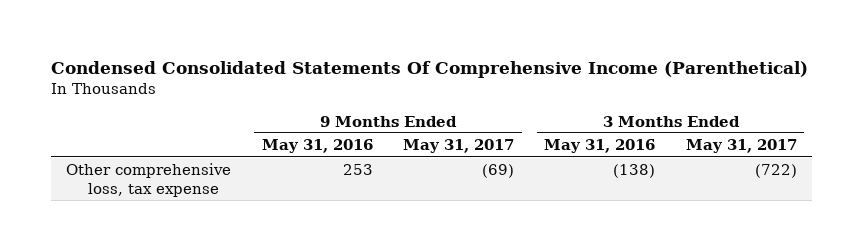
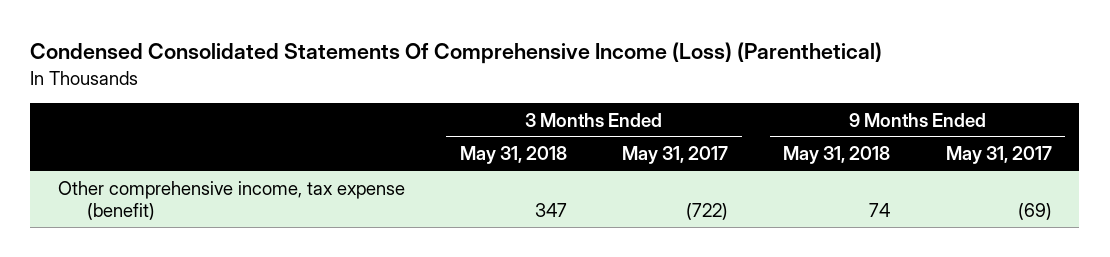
[51,61,809,79] Condensed Consolidated Statements Of Comprehensive Income (Parenthetical) -> [30,42,883,65] Condensed Consolidated Statements Of Comprehensive Income (Loss) (Parenthetical)
[261,139,373,154] May 31, 2016 -> none
[544,139,656,154] May 31, 2016 -> none
none -> [460,146,568,165] May 31, 2018
none -> [783,146,891,165] May 31, 2018
[66,163,232,197] Other comprehensive loss, tax expense -> [58,180,406,221] Other comprehensive income, tax expense (benefit)

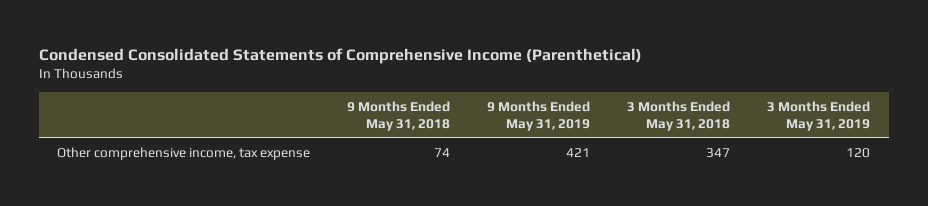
[30,42,883,65] Condensed Consolidated Statements Of Comprehensive Income (Loss) (Parenthetical) -> [38,47,642,64] Condensed Consolidated Statements of Comprehensive Income (Parenthetical)
[622,146,729,165] May 31, 2017 -> none
[945,146,1052,165] May 31, 2017 -> none
none -> [487,100,591,132] 9 Months Ended May 31, 2019
none -> [767,100,871,132] 3 Months Ended May 31, 2019
[58,180,406,221] Other comprehensive income, tax expense (benefit) -> [57,147,311,161] Other comprehensive income, tax expense

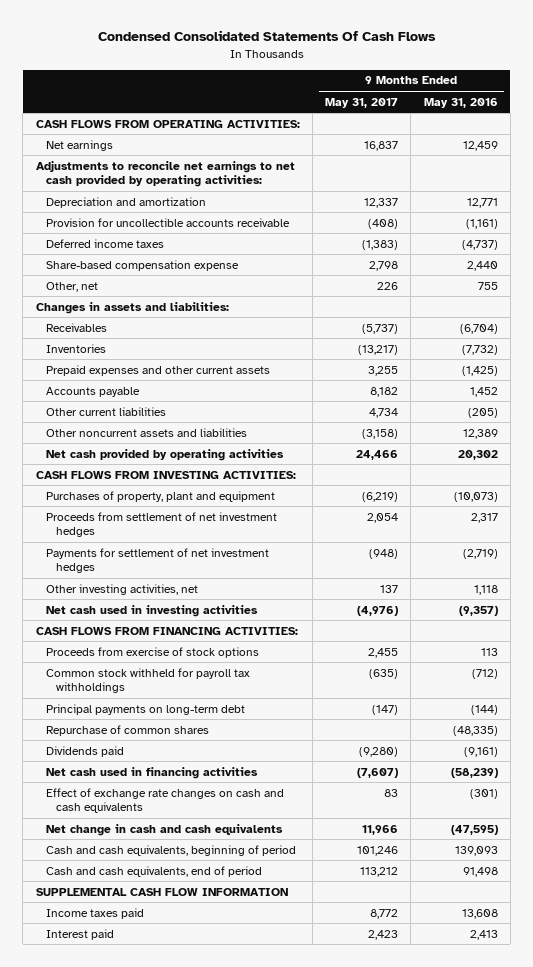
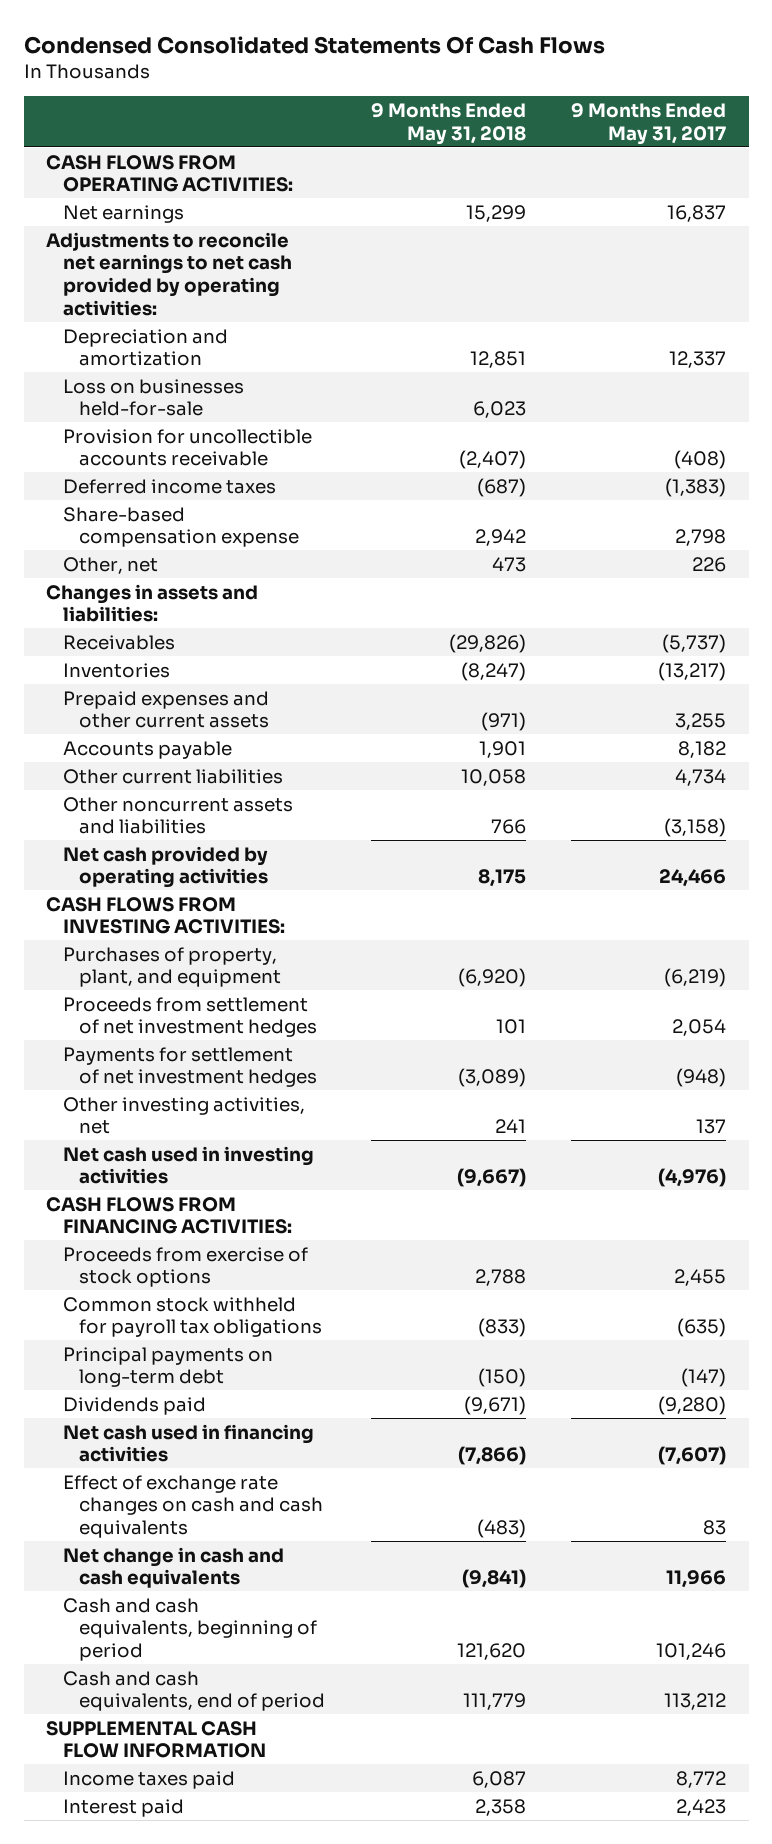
[423,97,498,108] May 31, 2016 -> none
none -> [370,102,526,145] 9 Months Ended May 31, 2018
none -> [62,378,244,417] Loss on businesses held-for-sale
[45,490,275,502] Purchases of property, plant and equipment -> [62,946,282,988] Purchases of property, plant, and equipment
[45,667,250,694] Common stock withheld for payroll tax withholdings -> [62,1296,323,1338] Common stock withheld for payroll tax obligations
[45,724,209,736] Repurchase of common shares -> none

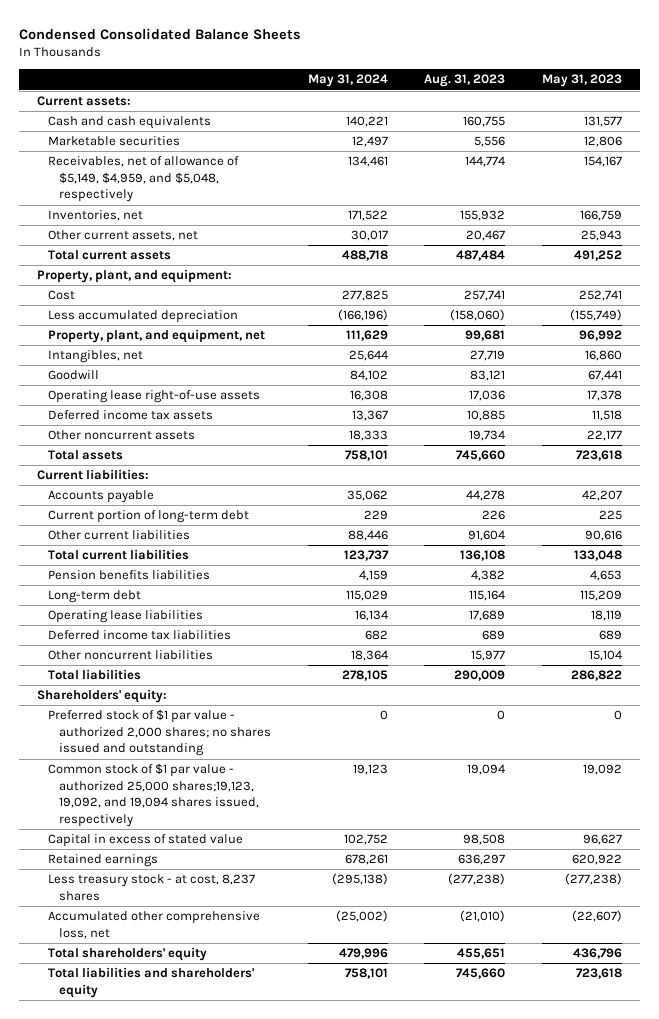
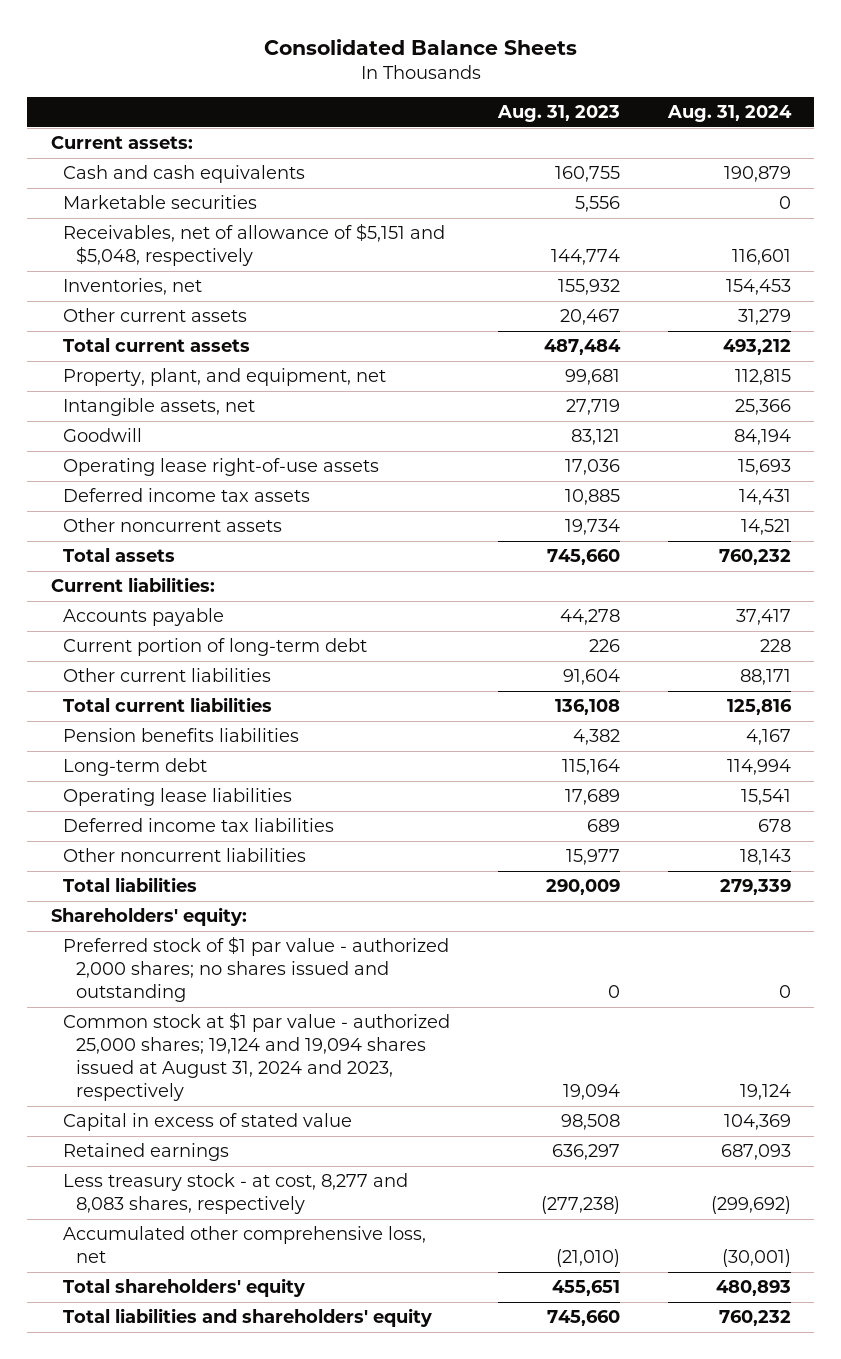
[19,28,302,41] Condensed Consolidated Balance Sheets -> [263,38,577,55] Consolidated Balance Sheets
[307,74,388,88] May 31, 2024 -> none
[541,74,622,88] May 31, 2023 -> none
none -> [666,104,792,122] Aug. 31, 2024
[48,156,240,203] Receivables, net of allowance of $5,149, $4,959, and $5,048, respectively -> [63,223,446,267] Receivables, net of allowance of $5,151 and $5,048, respectively
[48,230,199,242] Other current assets, net -> [63,308,248,323] Other current assets
[37,269,233,284] Property, plant, and equipment: -> none
[48,290,76,301] Cost -> none
[48,310,239,324] Less accumulated depreciation -> none
[48,350,144,364] Intangibles, net -> [63,398,256,417] Intangible assets, net
[48,763,260,827] Common stock of $1 par value - authorized 25,000 shares;19,123, 19,092, and 19,094 shares issued, respectively -> [63,1012,451,1102] Common stock at $1 par value - authorized 25,000 shares; 19,124 and 19,094 shares issued at August 31, 2024 and 2023, respectively
[48,874,256,901] Less treasury stock - at cost, 8,237 shares -> [63,1173,409,1215] Less treasury stock - at cost, 8,277 and 8,083 shares, respectively

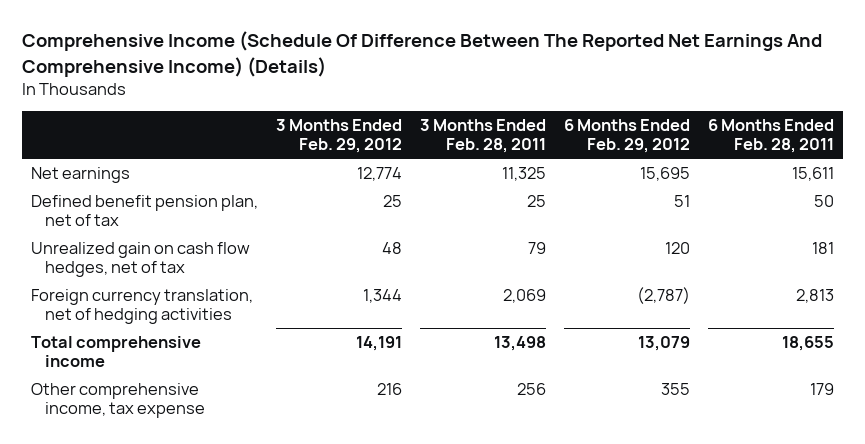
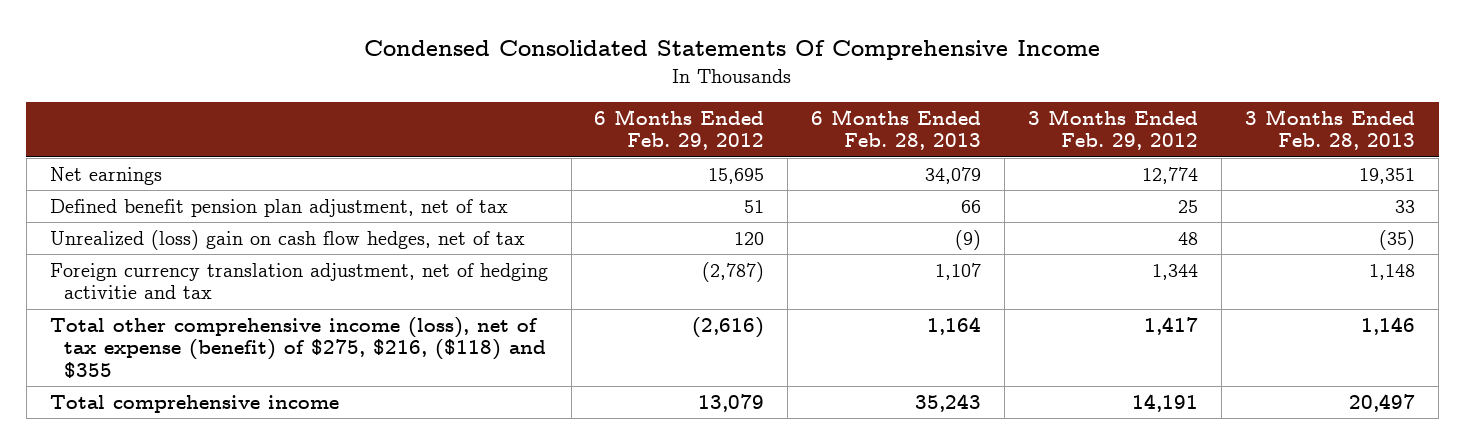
[22,31,823,77] Comprehensive Income (Schedule Of Difference Between The Reported Net Earnings And Comprehensive Income) (Details) -> [364,40,1101,61] Condensed Consolidated Statements Of Comprehensive Income
[419,118,546,154] 3 Months Ended Feb. 28, 2011 -> none
[707,118,834,154] 6 Months Ended Feb. 28, 2011 -> none
none -> [811,108,982,151] 6 Months Ended Feb. 28, 2013
none -> [1245,108,1416,151] 3 Months Ended Feb. 28, 2013
[30,194,258,227] Defined benefit pension plan, net of tax -> [49,198,508,217] Defined benefit pension plan adjustment, net of tax
[30,241,250,278] Unrealized gain on cash flow hedges, net of tax -> [49,229,525,250] Unrealized (loss) gain on cash flow hedges, net of tax
[30,288,253,325] Foreign currency translation, net of hedging activities -> [49,262,548,300] Foreign currency translation adjustment, net of hedging activitie and tax
none -> [49,316,546,378] Total other comprehensive income (loss), net of tax expense (benefit) of $275, $216, ($118) and $355
[30,382,206,419] Other comprehensive income, tax expense -> none

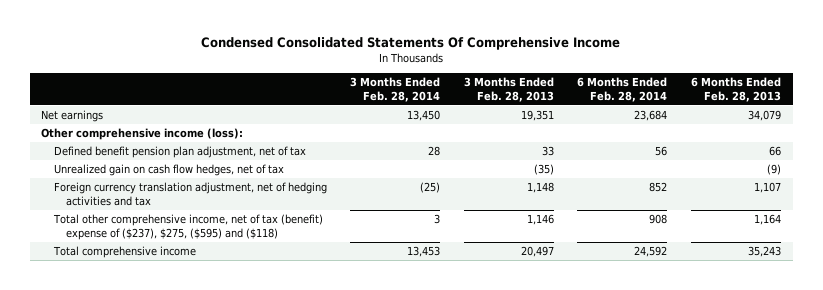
[594,108,765,151] 6 Months Ended Feb. 29, 2012 -> none
[1028,108,1199,151] 3 Months Ended Feb. 29, 2012 -> none
none -> [350,77,441,102] 3 Months Ended Feb. 28, 2014
none -> [577,77,668,102] 6 Months Ended Feb. 28, 2014
none -> [41,128,244,141] Other comprehensive income (loss):
[49,229,525,250] Unrealized (loss) gain on cash flow hedges, net of tax -> [53,164,284,177] Unrealized gain on cash flow hedges, net of tax
[49,262,548,300] Foreign currency translation adjustment, net of hedging activitie and tax -> [53,182,327,206] Foreign currency translation adjustment, net of hedging activities and tax
[49,316,546,378] Total other comprehensive income (loss), net of tax expense (benefit) of $275, $216, ($118) and $355 -> [52,214,323,240] Total other comprehensive income, net of tax (benefit) expense of ($237), $275, ($595) and ($118)

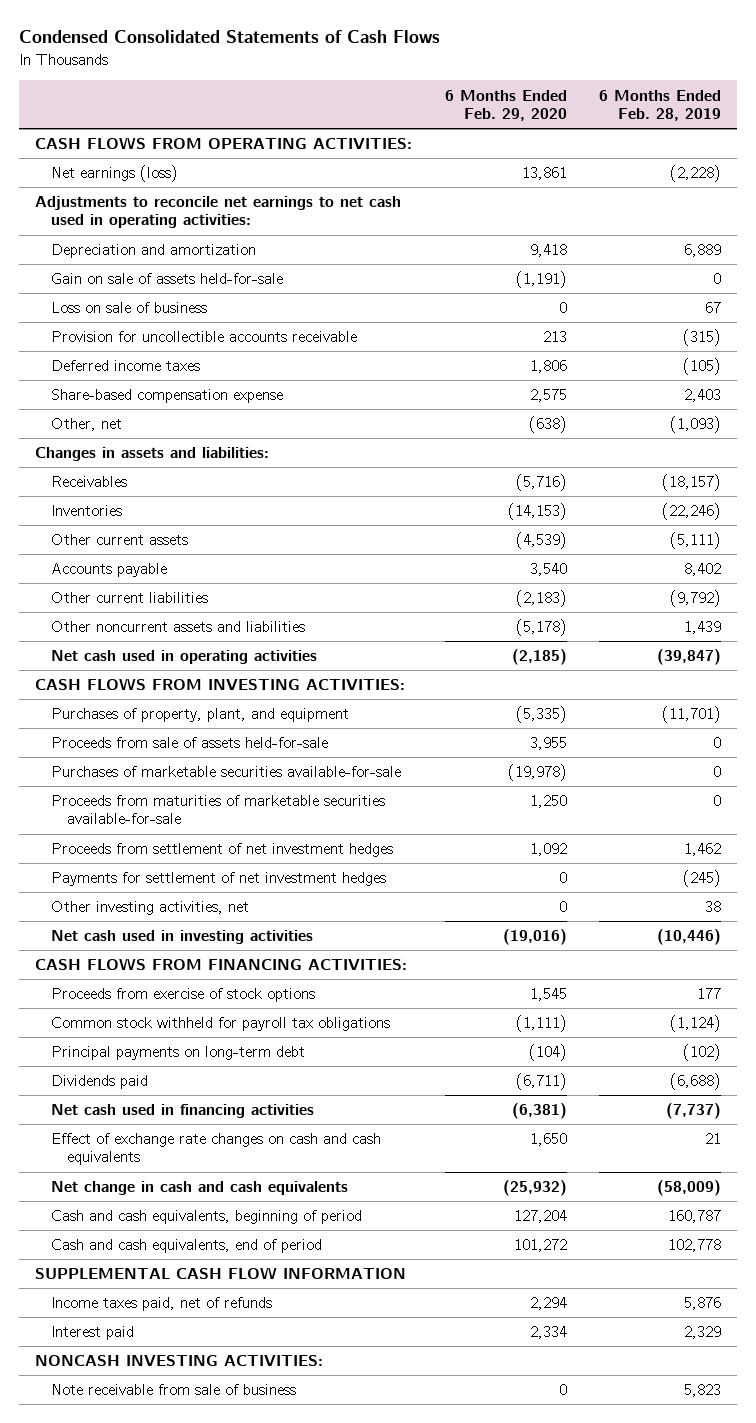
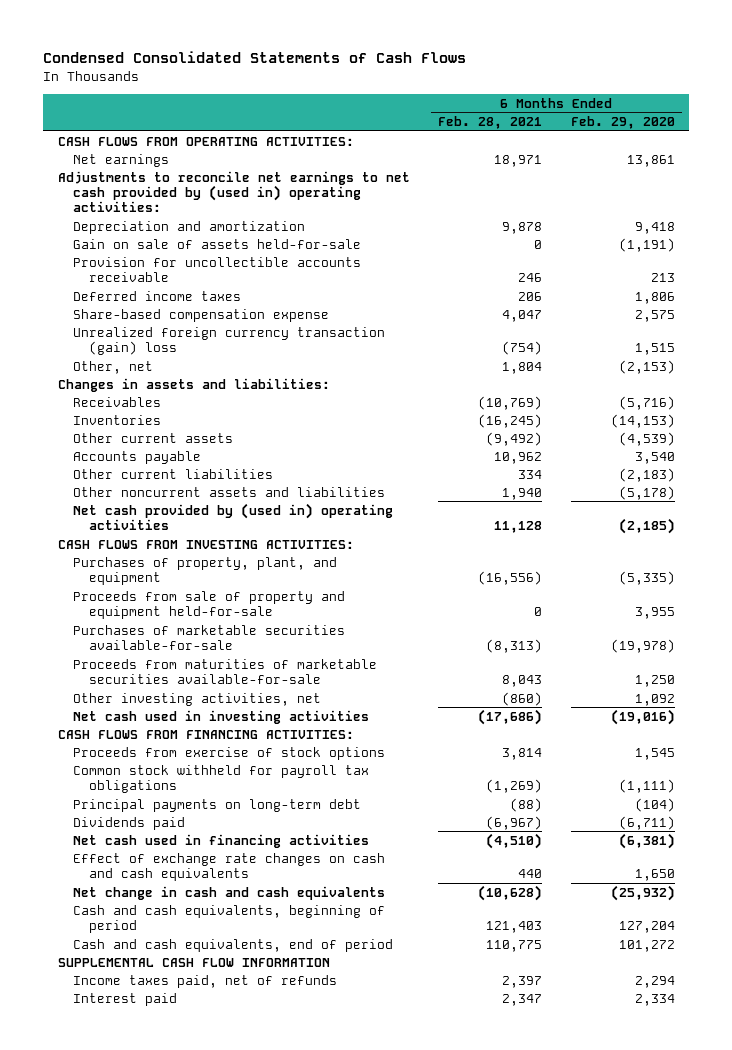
[599,89,722,121] 6 Months Ended Feb. 28, 2019 -> none
none -> [438,116,543,130] Feb. 28, 2021
[51,165,179,183] Net earnings (loss) -> [73,153,170,167] Net earnings
[34,196,401,229] Adjustments to reconcile net earnings to net cash used in operating activities: -> [57,170,410,213] Adjustments to reconcile net earnings to net cash provided by (used in) operating activities:
[51,302,208,314] Loss on sale of business -> none
none -> [73,326,386,355] Unrealized foreign currency transaction (gain) loss
[528,416,567,434] (638) -> [618,359,675,374] (2,153)
[51,650,318,665] Net cash used in operating activities -> [73,502,394,530] Net cash provided by (used in) operating activities
[51,737,329,749] Proceeds from sale of assets held-for-sale -> [73,590,346,619] Proceeds from sale of property and equipment held-for-sale
[51,843,394,858] Proceeds from settlement of net investment hedges -> none
[51,872,387,887] Payments for settlement of net investment hedges -> none
[558,901,567,913] 0 -> [634,693,675,706] 1,092
[34,1355,323,1367] NONCASH INVESTING ACTIVITIES: -> none
[51,1384,297,1396] Note receivable from sale of business -> none

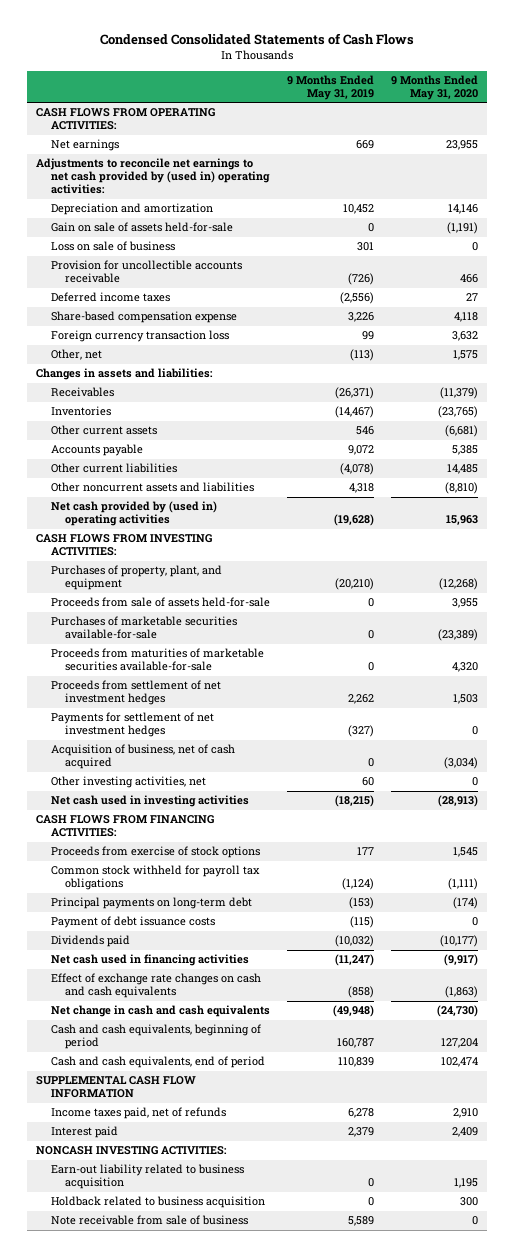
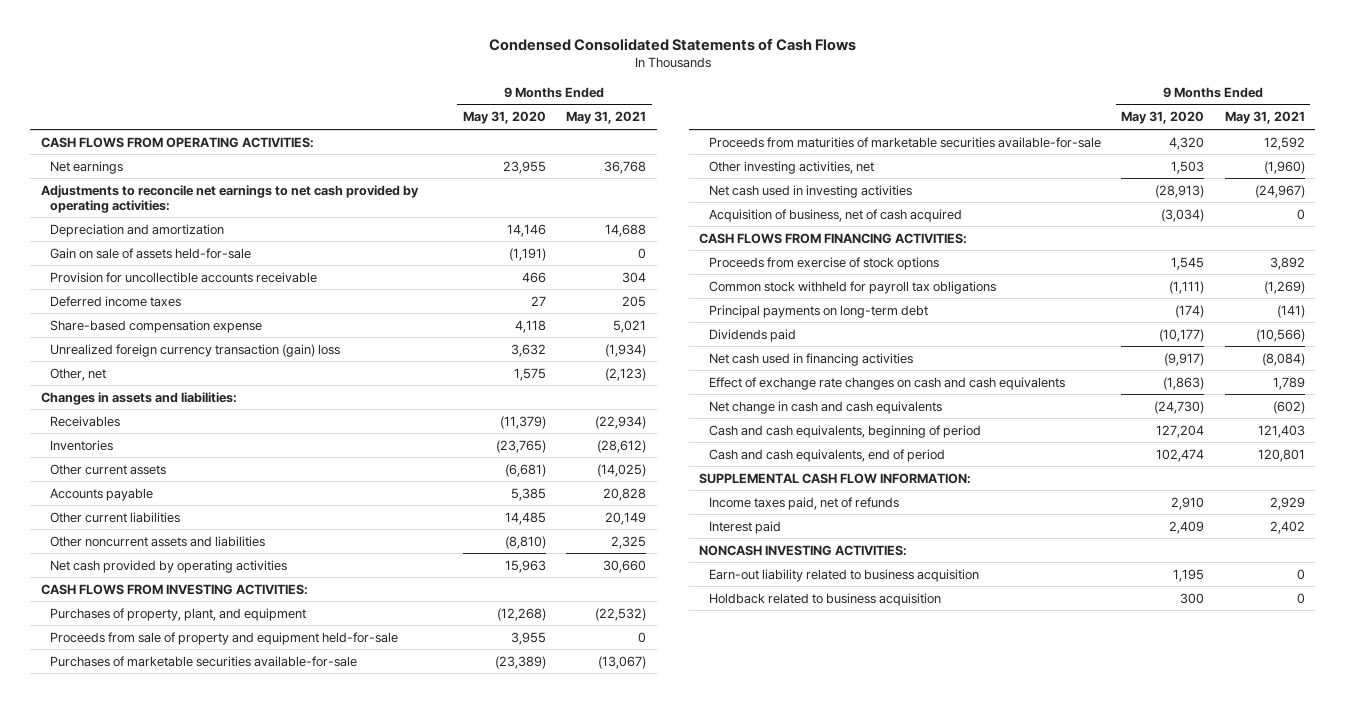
[287,74,375,100] 9 Months Ended May 31, 2019 -> none
none -> [566,111,647,125] May 31, 2021
[35,158,270,195] Adjustments to reconcile net earnings to net cash provided by (used in) operating activities: -> [40,184,419,213] Adjustments to reconcile net earnings to net cash provided by operating activities:
[50,241,175,252] Loss on sale of business -> none
[50,330,229,343] Foreign currency transaction loss -> [49,343,340,357] Unrealized foreign currency transaction (gain) loss
[50,501,217,527] Net cash provided by (used in) operating activities -> [49,559,287,573] Net cash provided by operating activities
[50,597,270,608] Proceeds from sale of assets held-for-sale -> [49,631,398,645] Proceeds from sale of property and equipment held-for-sale
[50,680,221,706] Proceeds from settlement of net investment hedges -> none
[50,712,214,738] Payments for settlement of net investment hedges -> none
[472,777,479,787] 0 -> [1171,160,1205,174] 1,503
[50,744,235,770] Acquisition of business, net of cash acquired -> [708,208,962,222] Acquisition of business, net of cash acquired
[50,916,215,929] Payment of debt issuance costs -> none
[35,1076,196,1099] SUPPLEMENTAL CASH FLOW INFORMATION -> [699,472,972,484] SUPPLEMENTAL CASH FLOW INFORMATION:
[50,1215,248,1226] Note receivable from sale of business -> none

